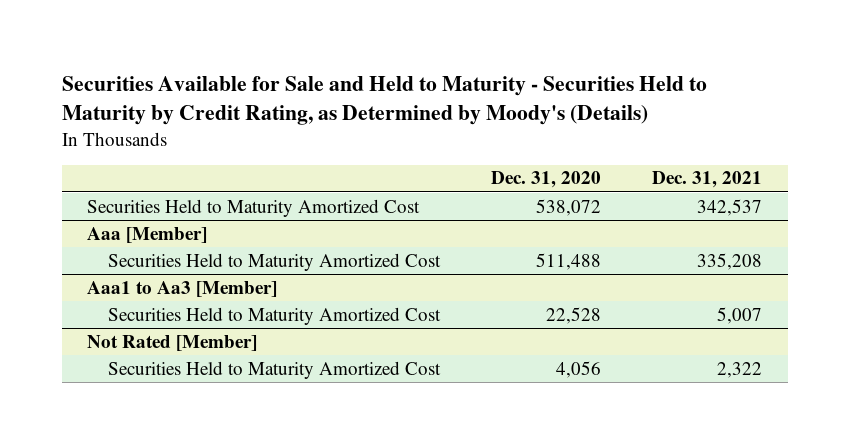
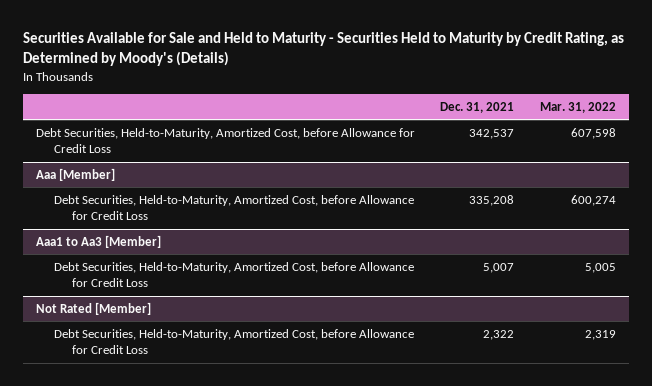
[490,171,601,189] Dec. 31, 2020 -> none
none -> [540,101,617,113] Mar. 31, 2022
[87,198,421,217] Securities Held to Maturity Amortized Cost -> [35,127,415,154] Debt Securities, Held-to-Maturity, Amortized Cost, before Allowance for Credit Loss
[107,252,441,271] Securities Held to Maturity Amortized Cost -> [53,194,414,221] Debt Securities, Held-to-Maturity, Amortized Cost, before Allowance for Credit Loss
[107,306,441,325] Securities Held to Maturity Amortized Cost -> [53,261,414,288] Debt Securities, Held-to-Maturity, Amortized Cost, before Allowance for Credit Loss
[107,360,441,379] Securities Held to Maturity Amortized Cost -> [53,328,414,355] Debt Securities, Held-to-Maturity, Amortized Cost, before Allowance for Credit Loss

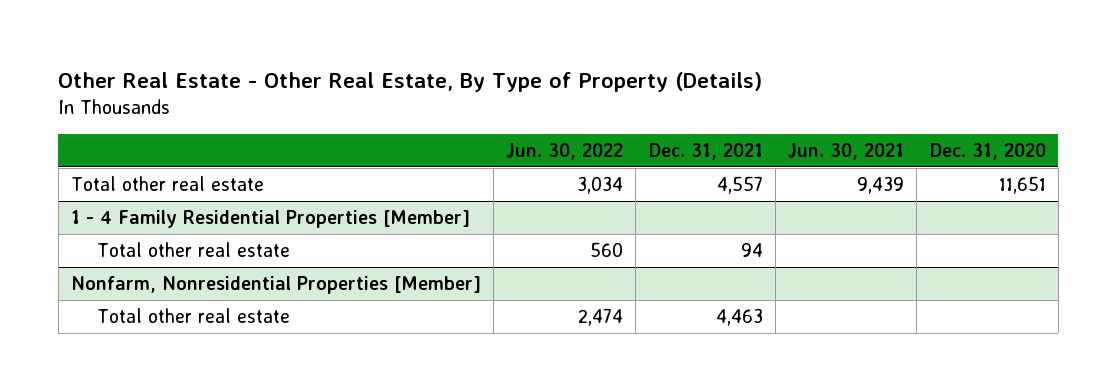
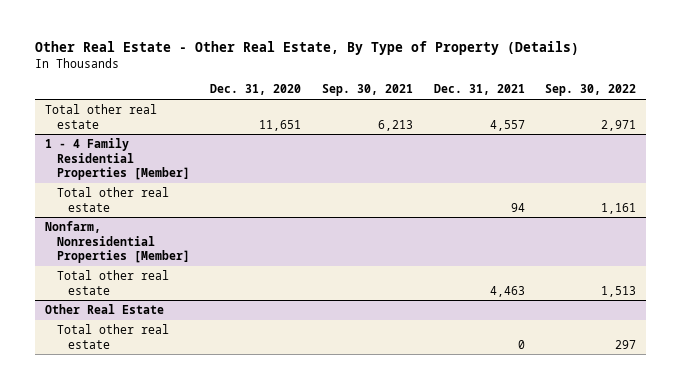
[506,142,624,160] Jun. 30, 2022 -> none
[788,142,905,160] Jun. 30, 2021 -> none
none -> [321,84,413,97] Sep. 30, 2021
none -> [545,84,637,97] Sep. 30, 2022
none -> [45,304,165,315] Other Real Estate
none -> [56,324,169,349] Total other real estate

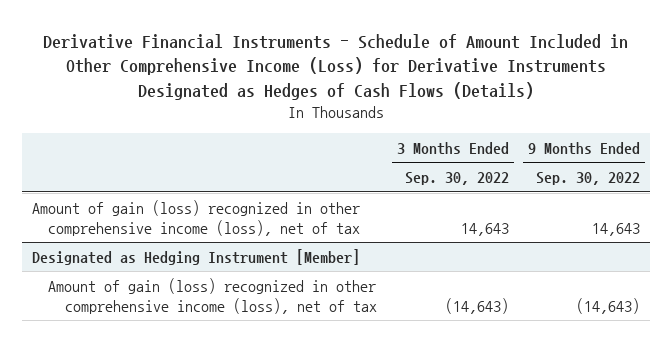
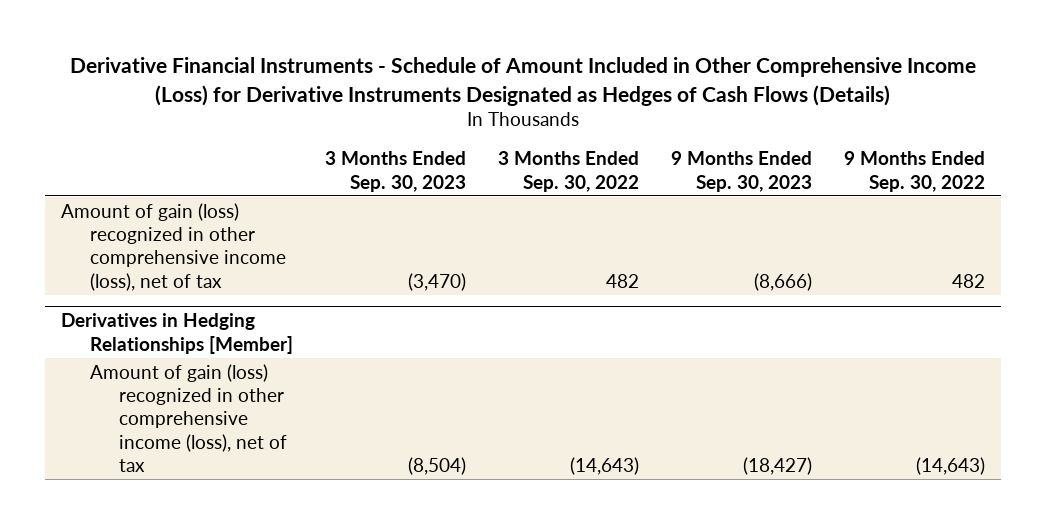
none -> [324,151,466,192] 3 Months Ended Sep. 30, 2023
none -> [670,151,812,192] 9 Months Ended Sep. 30, 2023
[460,222,509,236] 14,643 -> [605,273,639,288] 482
[592,222,641,236] 14,643 -> [951,273,985,288] 482
[31,248,360,265] Designated as Hedging Instrument [Member] -> [60,313,293,354] Derivatives in Hedging Relationships [Member]

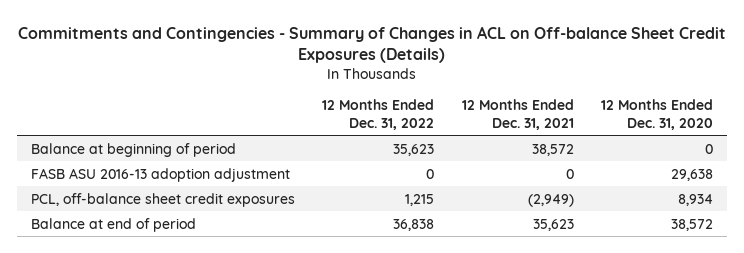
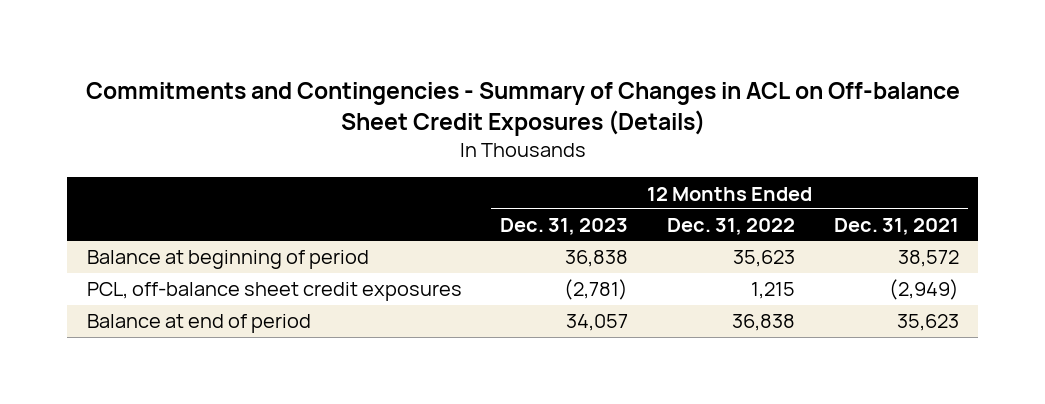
[601,99,714,130] 12 Months Ended Dec. 31, 2020 -> none
none -> [500,218,629,236] Dec. 31, 2023
[31,167,291,182] FASB ASU 2016-13 adoption adjustment -> none

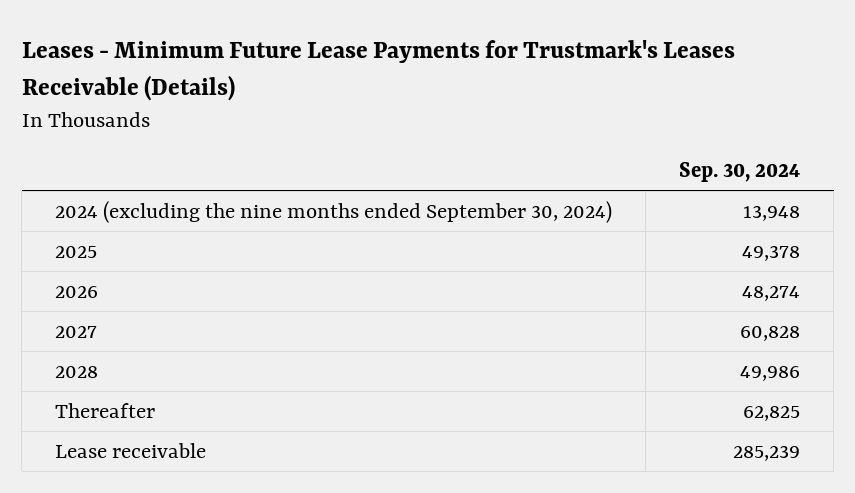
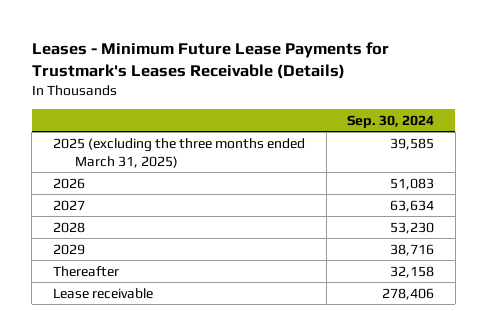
[55,245,98,258] 2025 -> none
[55,200,613,223] 2024 (excluding the nine months ended September 30, 2024) -> [53,137,306,168] 2025 (excluding the three months ended March 31, 2025)
[743,204,801,221] 13,948 -> [390,137,435,150] 39,585
[742,285,801,301] 48,274 -> [390,177,435,190] 51,083
[740,325,801,341] 60,828 -> [390,199,435,212] 63,634
[740,365,801,381] 49,986 -> [390,221,435,234] 53,230
none -> [53,243,86,255] 2029
[743,405,801,421] 62,825 -> [390,265,435,278] 32,158
[733,444,801,461] 285,239 -> [382,287,435,300] 278,406

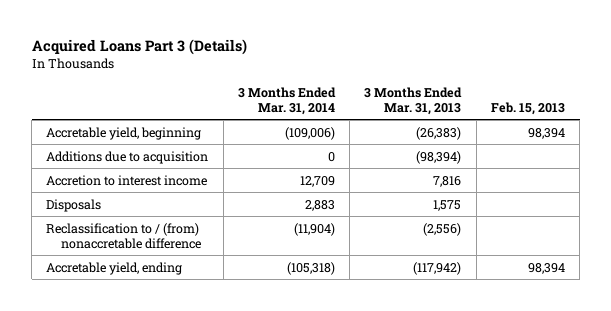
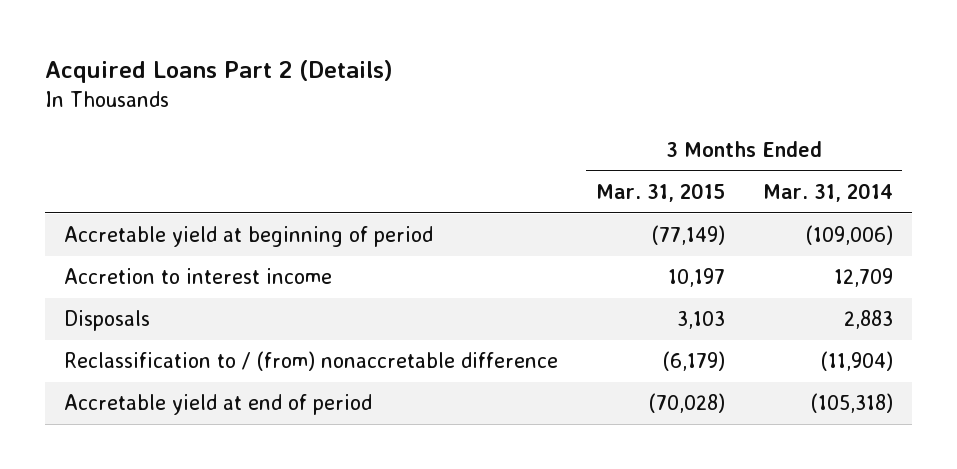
[31,38,247,55] Acquired Loans Part 3 (Details) -> [44,60,393,84] Acquired Loans Part 2 (Details)
[364,86,463,115] 3 Months Ended Mar. 31, 2013 -> none
[491,101,566,115] Feb. 15, 2013 -> none
none -> [595,182,725,202] Mar. 31, 2015
[46,150,209,164] Additions due to acquisition -> none
[46,126,202,140] Accretable yield, beginning -> [63,226,433,248] Accretable yield at beginning of period
[46,261,183,275] Accretable yield, ending -> [63,394,372,416] Accretable yield at end of period

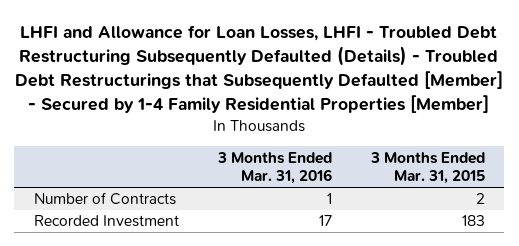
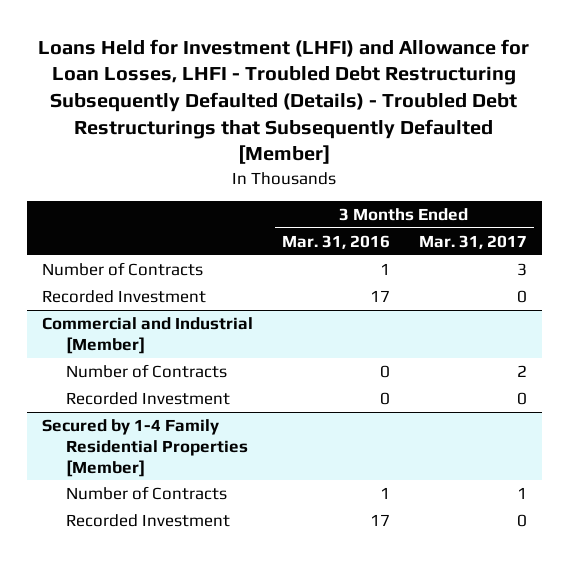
[15,25,504,114] LHFI and Allowance for Loan Losses, LHFI - Troubled Debt Restructuring Subsequently Defaulted (Details) - Troubled Debt Restructurings that Subsequently Defaulted [Member] - Secured by 1-4 Family Residential Properties [Member] -> [38,38,530,165] Loans Held for Investment (LHFI) and Allowance for Loan Losses, LHFI - Troubled Debt Restructuring Subsequently Defaulted (Details) - Troubled Debt Restructurings that Subsequently Defaulted [Member]
[369,151,485,185] 3 Months Ended Mar. 31, 2015 -> none
none -> [418,234,527,249] Mar. 31, 2017
none -> [41,317,253,354] Commercial and Industrial [Member]
none -> [66,364,228,379] Number of Contracts
none -> [66,392,231,406] Recorded Investment
none -> [41,419,249,477] Secured by 1-4 Family Residential Properties [Member]
none -> [66,486,228,501] Number of Contracts
none -> [66,514,231,528] Recorded Investment

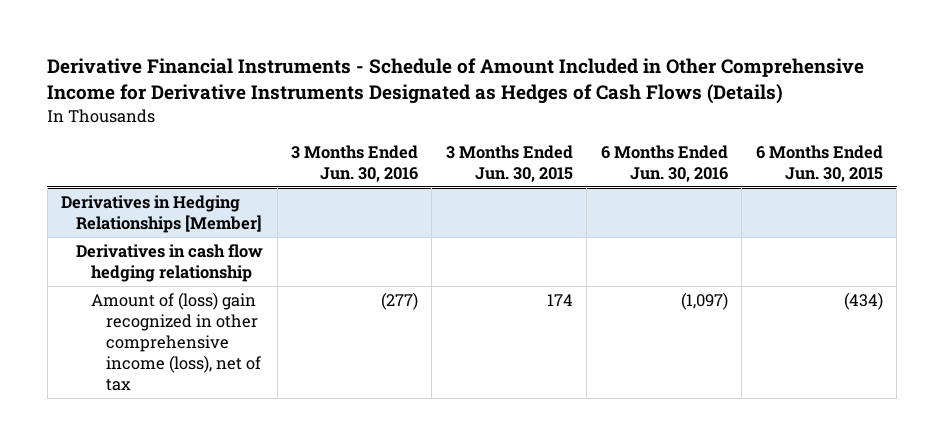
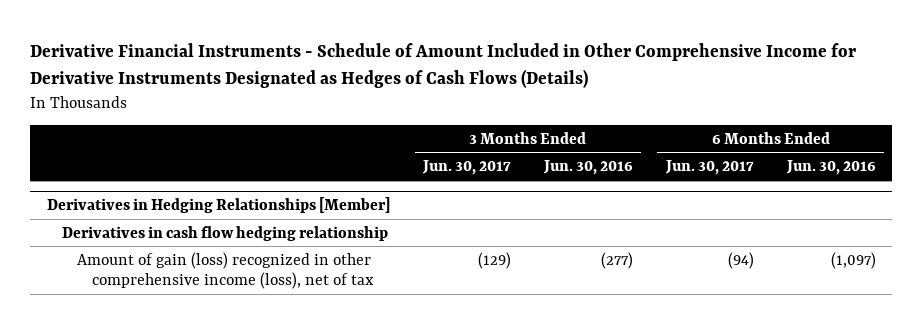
[445,145,573,183] 3 Months Ended Jun. 30, 2015 -> none
[755,145,883,183] 6 Months Ended Jun. 30, 2015 -> none
none -> [421,160,511,176] Jun. 30, 2017
none -> [664,160,754,176] Jun. 30, 2017
[90,291,261,391] Amount of (loss) gain recognized in other comprehensive income (loss), net of tax -> [77,251,375,290] Amount of gain (loss) recognized in other comprehensive income (loss), net of tax

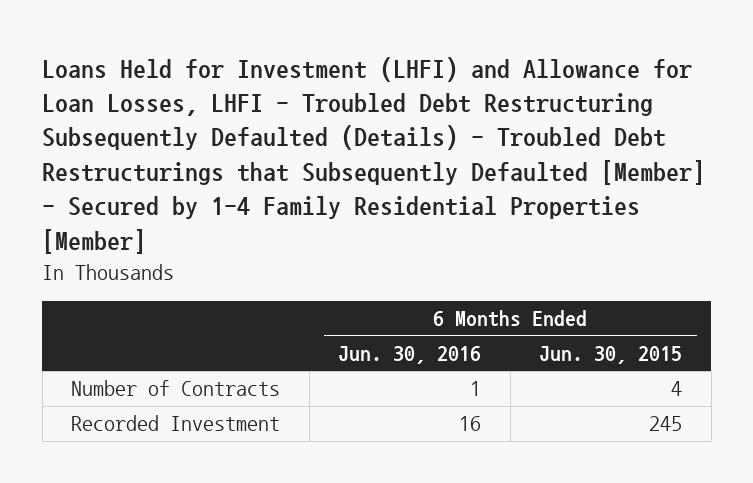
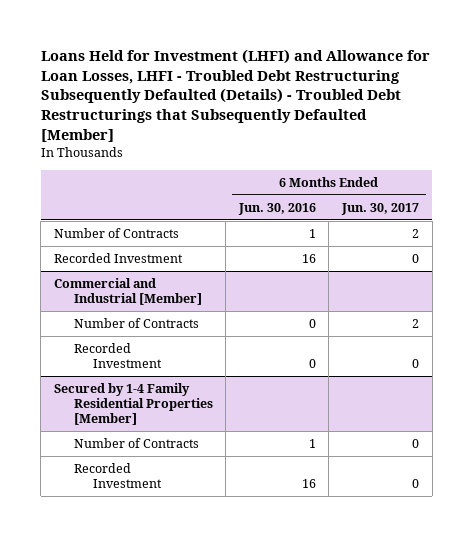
[42,56,706,254] Loans Held for Investment (LHFI) and Allowance for Loan Losses, LHFI - Troubled Debt Restructuring Subsequently Defaulted (Details) - Troubled Debt Restructurings that Subsequently Defaulted [Member] - Secured by 1-4 Family Residential Properties [Member] -> [40,48,430,142] Loans Held for Investment (LHFI) and Allowance for Loan Losses, LHFI - Troubled Debt Restructuring Subsequently Defaulted (Details) - Troubled Debt Restructurings that Subsequently Defaulted [Member]
[539,346,683,365] Jun. 30, 2015 -> none
none -> [341,202,420,215] Jun. 30, 2017
none -> [54,278,202,305] Commercial and Industrial [Member]
none -> [73,318,199,329] Number of Contracts
none -> [73,343,163,368] Recorded Investment
none -> [54,383,213,425] Secured by 1-4 Family Residential Properties [Member]
none -> [73,438,199,449] Number of Contracts
none -> [73,463,163,488] Recorded Investment

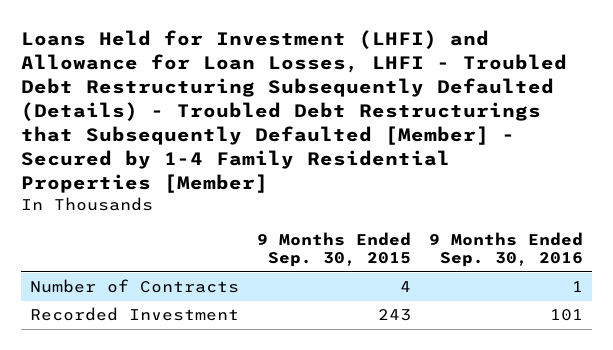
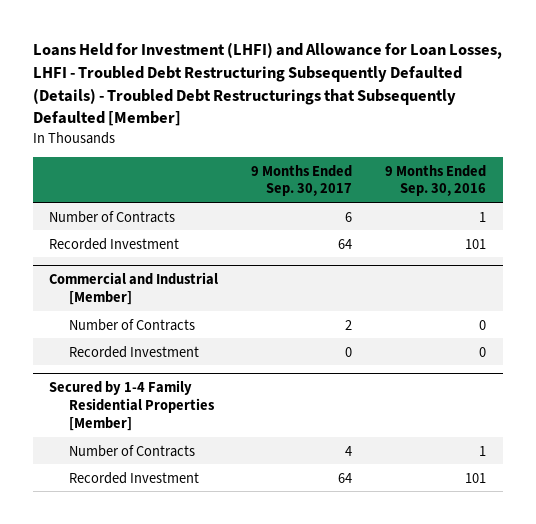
[20,29,567,194] Loans Held for Investment (LHFI) and Allowance for Loan Losses, LHFI - Troubled Debt Restructuring Subsequently Defaulted (Details) - Troubled Debt Restructurings that Subsequently Defaulted [Member] - Secured by 1-4 Family Residential Properties [Member] -> [32,42,502,127] Loans Held for Investment (LHFI) and Allowance for Loan Losses, LHFI - Troubled Debt Restructuring Subsequently Defaulted (Details) - Troubled Debt Restructurings that Subsequently Defaulted [Member]
[256,232,411,268] 9 Months Ended Sep. 30, 2015 -> none
none -> [251,164,353,197] 9 Months Ended Sep. 30, 2017
none -> [49,272,219,306] Commercial and Industrial [Member]
none -> [69,318,196,331] Number of Contracts
none -> [69,345,200,358] Recorded Investment
none -> [49,380,216,431] Secured by 1-4 Family Residential Properties [Member]
none -> [69,444,196,457] Number of Contracts
none -> [69,471,200,484] Recorded Investment

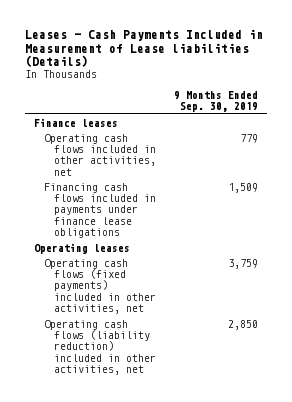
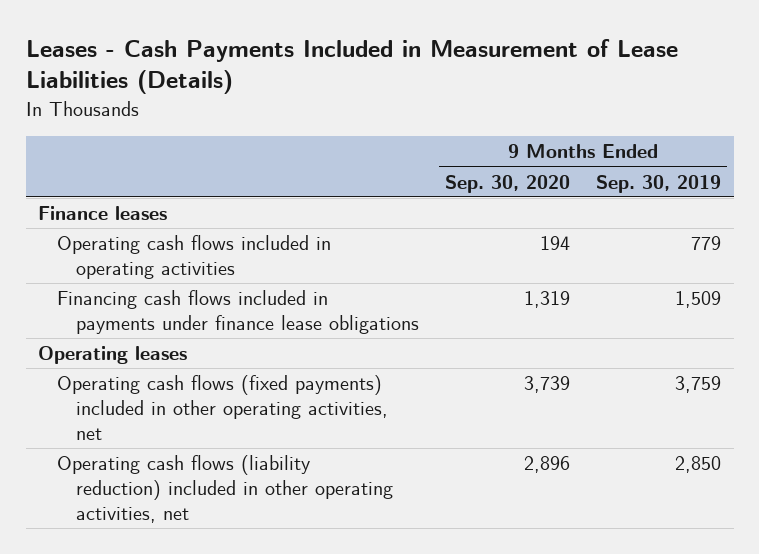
[25,28,264,68] Leases - Cash Payments Included in Measurement of Lease liabilities (Details) -> [25,38,678,95] Leases - Cash Payments Included in Measurement of Lease Liabilities (Details)
none -> [445,174,571,193] Sep. 30, 2020
[44,133,156,176] Operating cash flows included in other activities, net -> [57,235,332,279] Operating cash flows included in operating activities
[44,258,156,315] Operating cash flows (fixed payments) included in other activities, net -> [57,375,389,440] Operating cash flows (fixed payments) included in other operating activities, net
[44,319,156,376] Operating cash flows (liability reduction) included in other activities, net -> [57,455,394,523] Operating cash flows (liability reduction) included in other operating activities, net

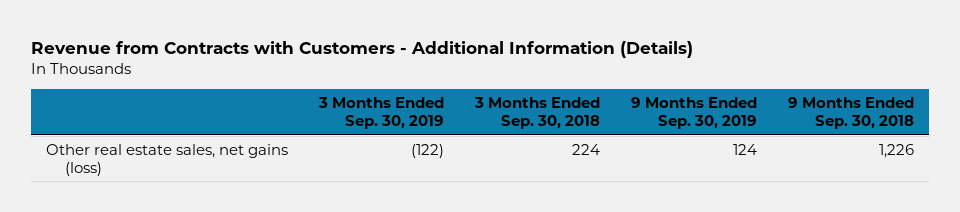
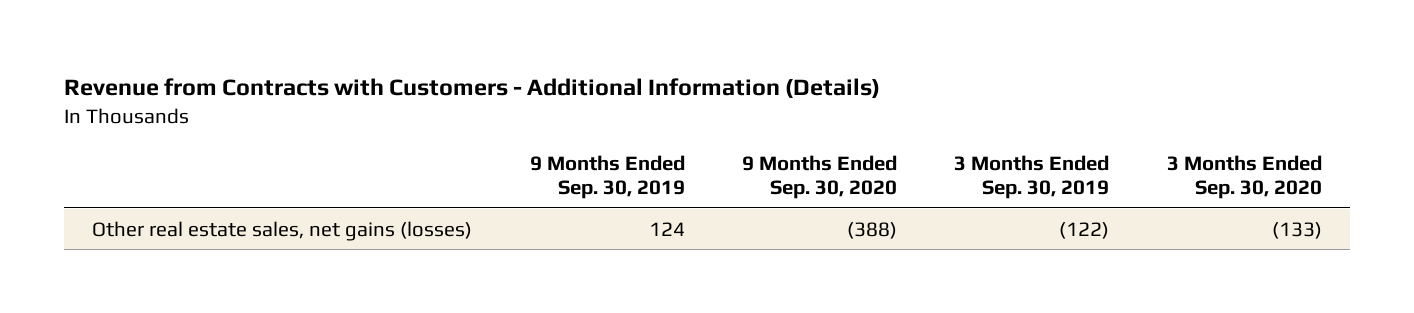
[474,97,601,130] 3 Months Ended Sep. 30, 2018 -> none
[788,97,915,130] 9 Months Ended Sep. 30, 2018 -> none
none -> [741,154,897,200] 9 Months Ended Sep. 30, 2020
none -> [1166,154,1322,200] 3 Months Ended Sep. 30, 2020
[46,143,289,176] Other real estate sales, net gains (loss) -> [92,220,473,241] Other real estate sales, net gains (losses)

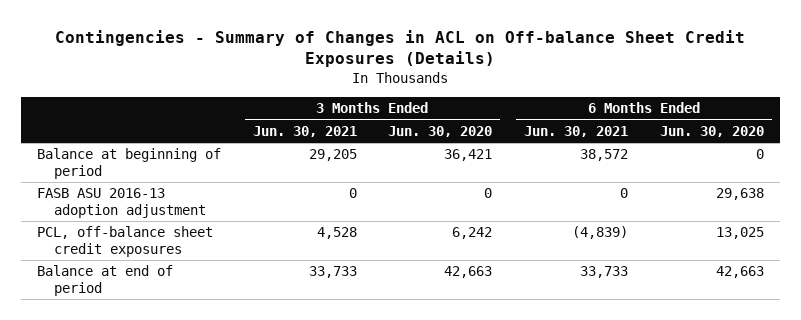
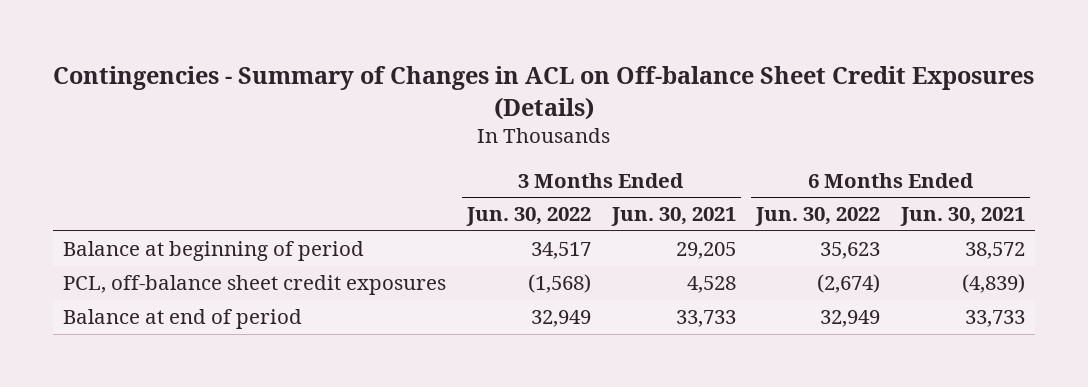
[388,125,493,137] Jun. 30, 2020 -> none
[659,125,764,137] Jun. 30, 2020 -> none
none -> [465,207,591,227] Jun. 30, 2022
none -> [755,207,881,227] Jun. 30, 2022
[36,188,207,219] FASB ASU 2016-13 adoption adjustment -> none

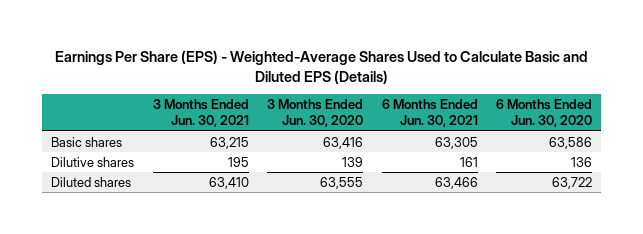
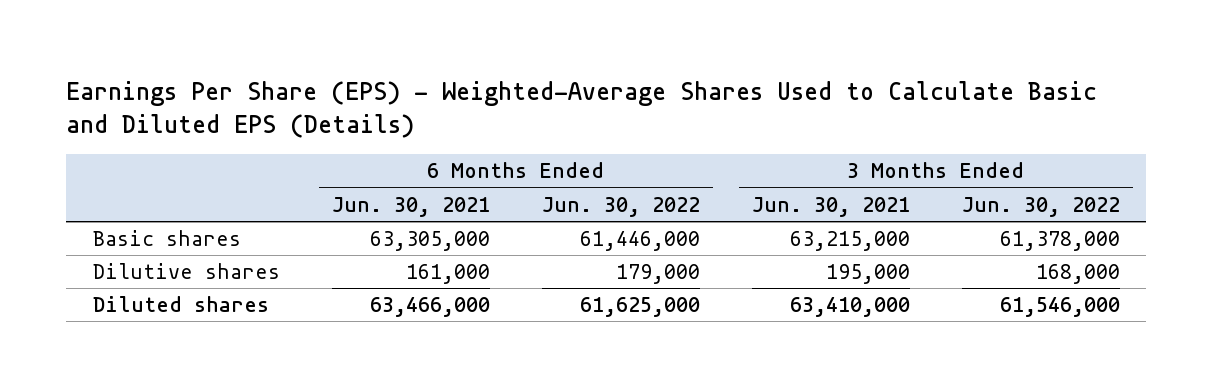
[267,99,364,128] 3 Months Ended Jun. 30, 2020 -> none
[496,99,593,128] 6 Months Ended Jun. 30, 2020 -> none
none -> [541,196,700,217] Jun. 30, 2022
none -> [962,196,1121,217] Jun. 30, 2022
[209,136,249,149] 63,215 -> [789,231,910,252] 63,215,000
[434,136,478,149] 63,305 -> [369,231,490,252] 63,305,000
[227,156,249,167] 195 -> [825,264,910,285] 195,000
[459,156,478,167] 161 -> [405,264,490,285] 161,000
[208,176,249,189] 63,410 -> [789,297,910,318] 63,410,000
[434,176,478,189] 63,466 -> [369,297,490,318] 63,466,000

